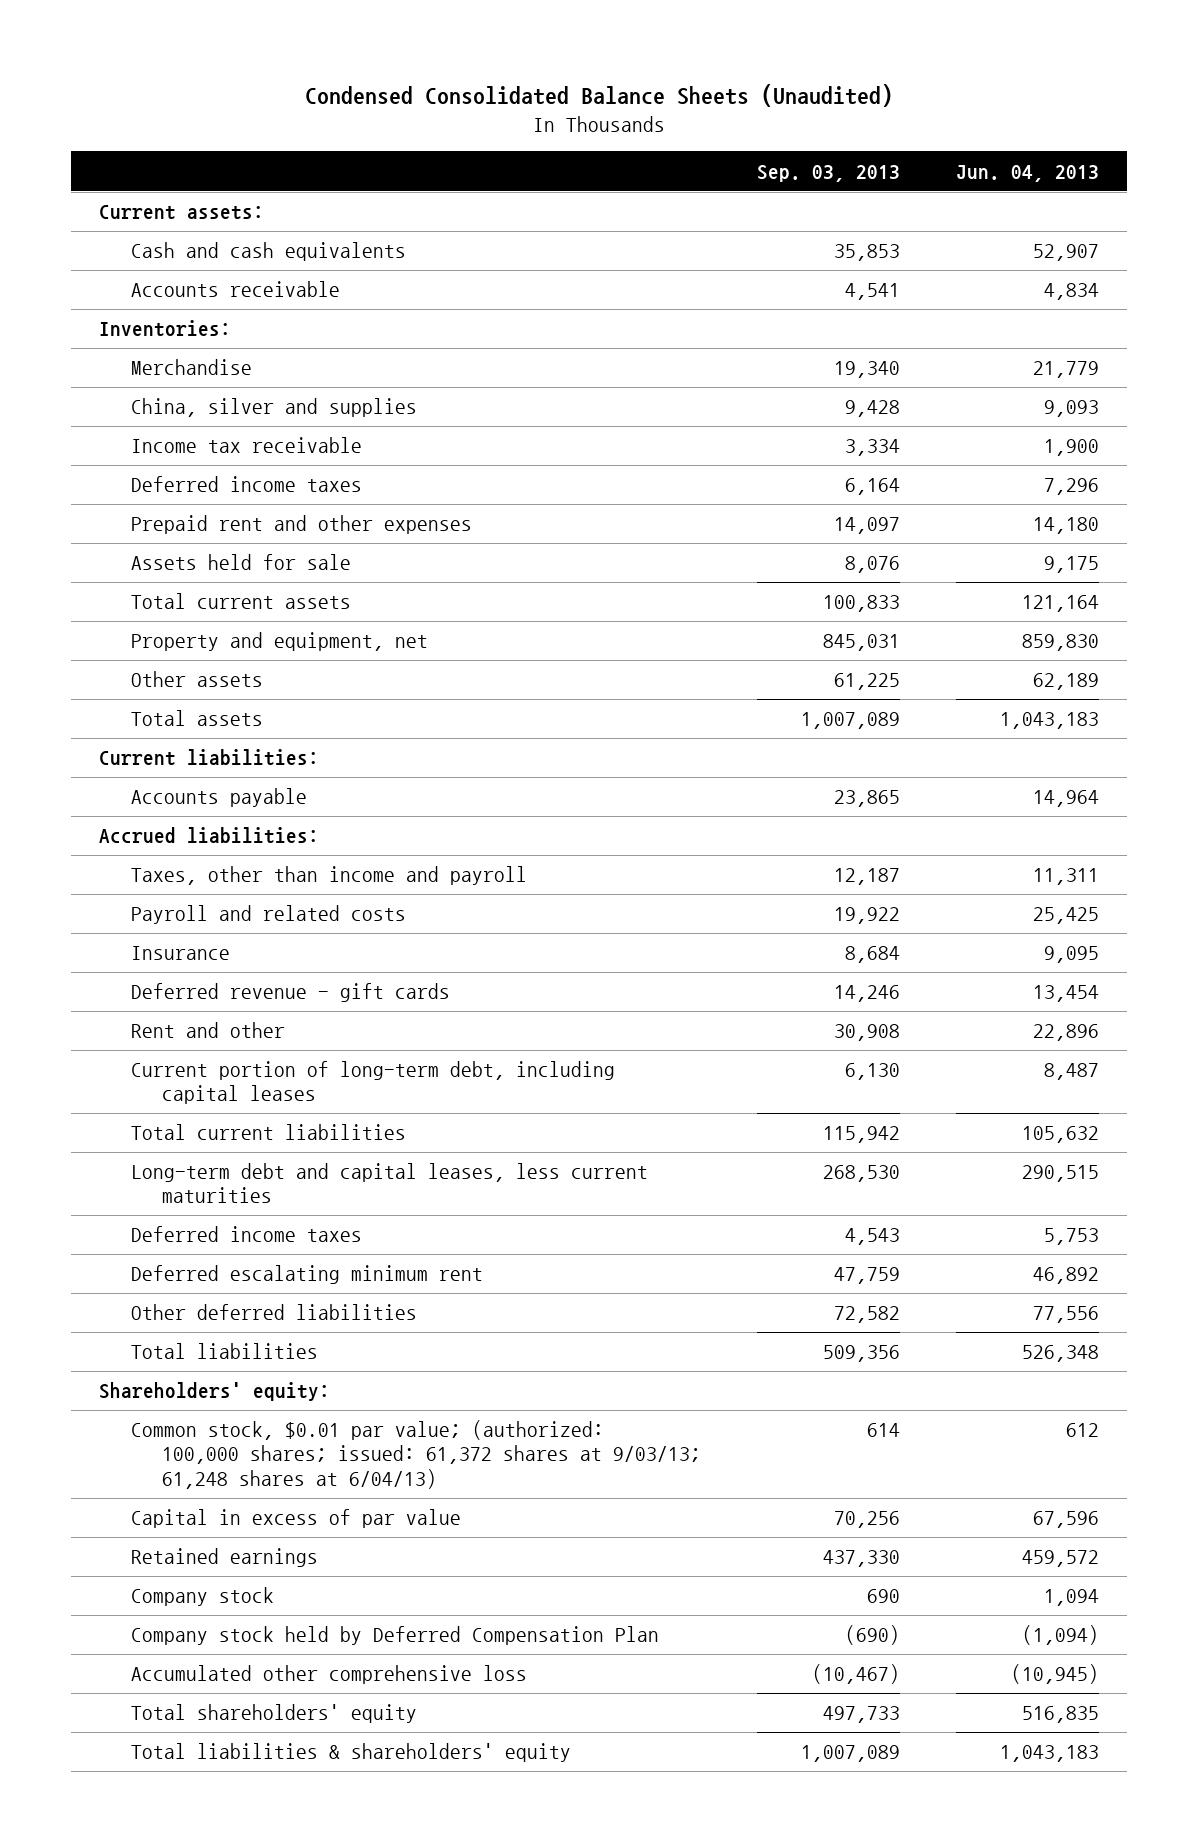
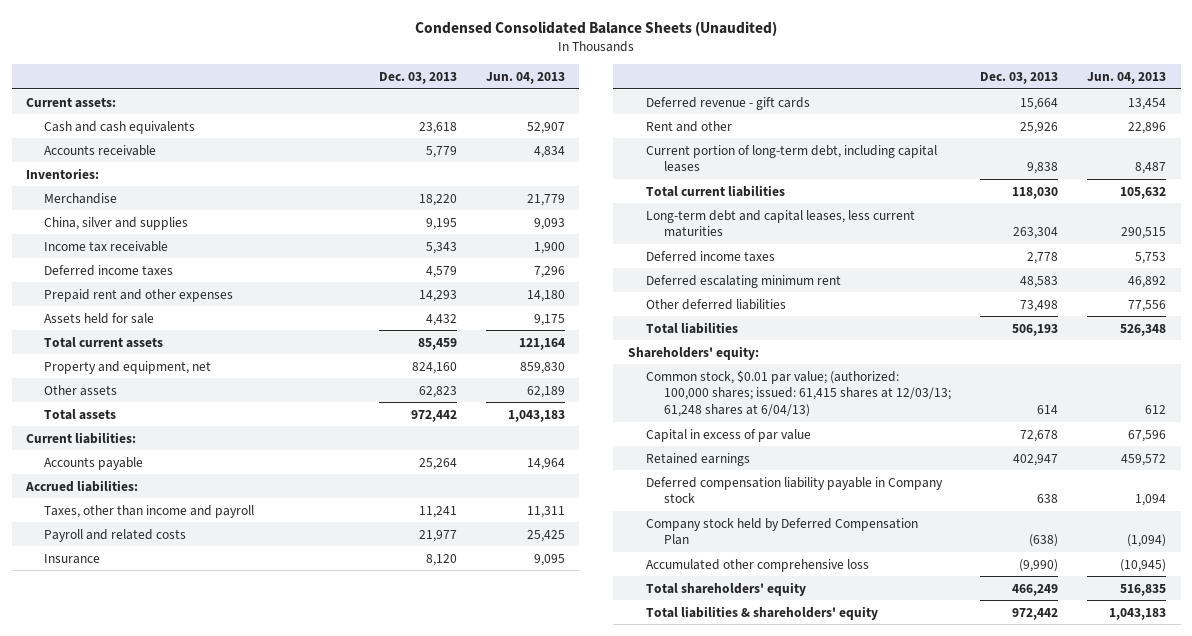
[757,164,901,182] Sep. 03, 2013 -> none
none -> [378,71,457,84] Dec. 03, 2013
[130,1420,702,1489] Common stock, $0.01 par value; (authorized: 100,000 shares; issued: 61,372 shares at 9/03/13; 61,248 shares at 6/04/13) -> [645,369,952,418] Common stock, $0.01 par value; (authorized: 100,000 shares; issued: 61,415 shares at 12/03/13; 61,248 shares at 6/04/13)
[130,1587,274,1607] Company stock -> [645,476,943,504] Deferred compensation liability payable in Company stock

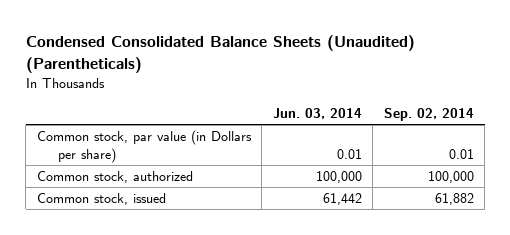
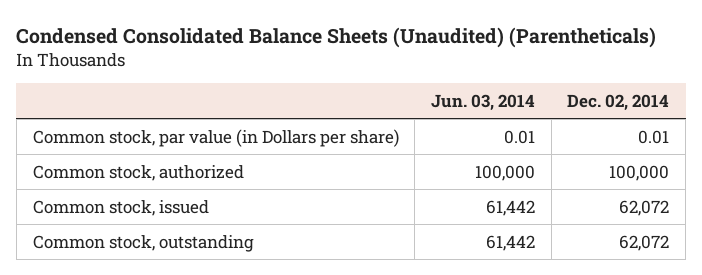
[383,107,474,121] Sep. 02, 2014 -> none
none -> [567,93,670,111] Dec. 02, 2014
none -> [32,234,254,252] Common stock, outstanding

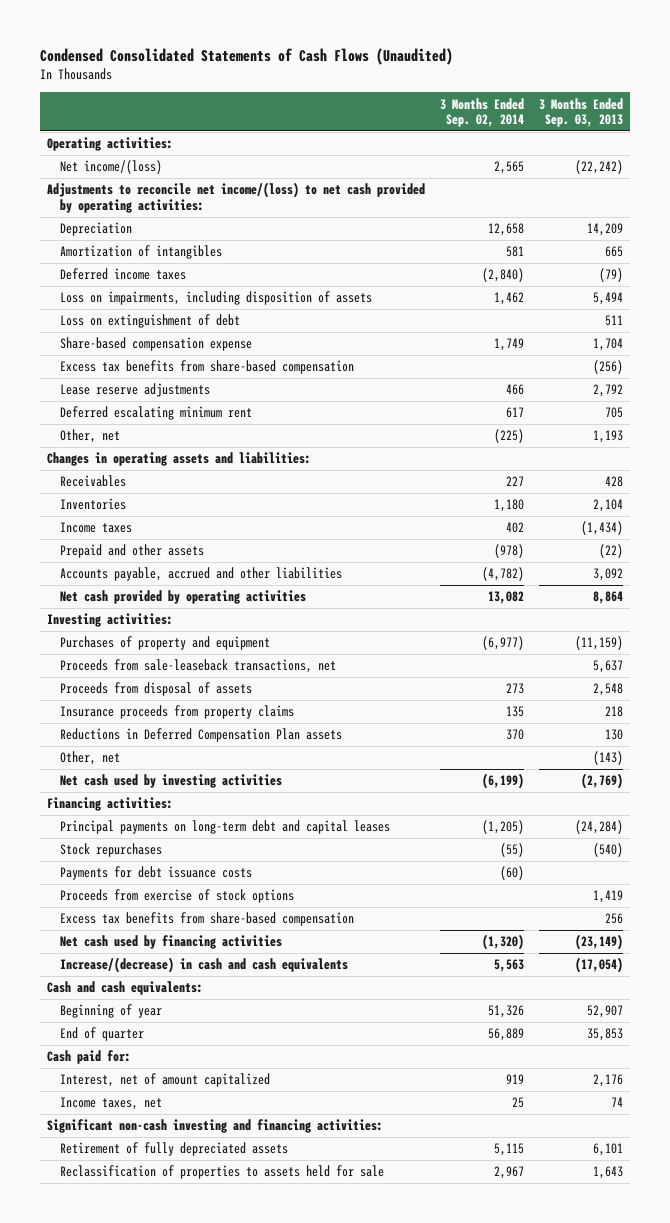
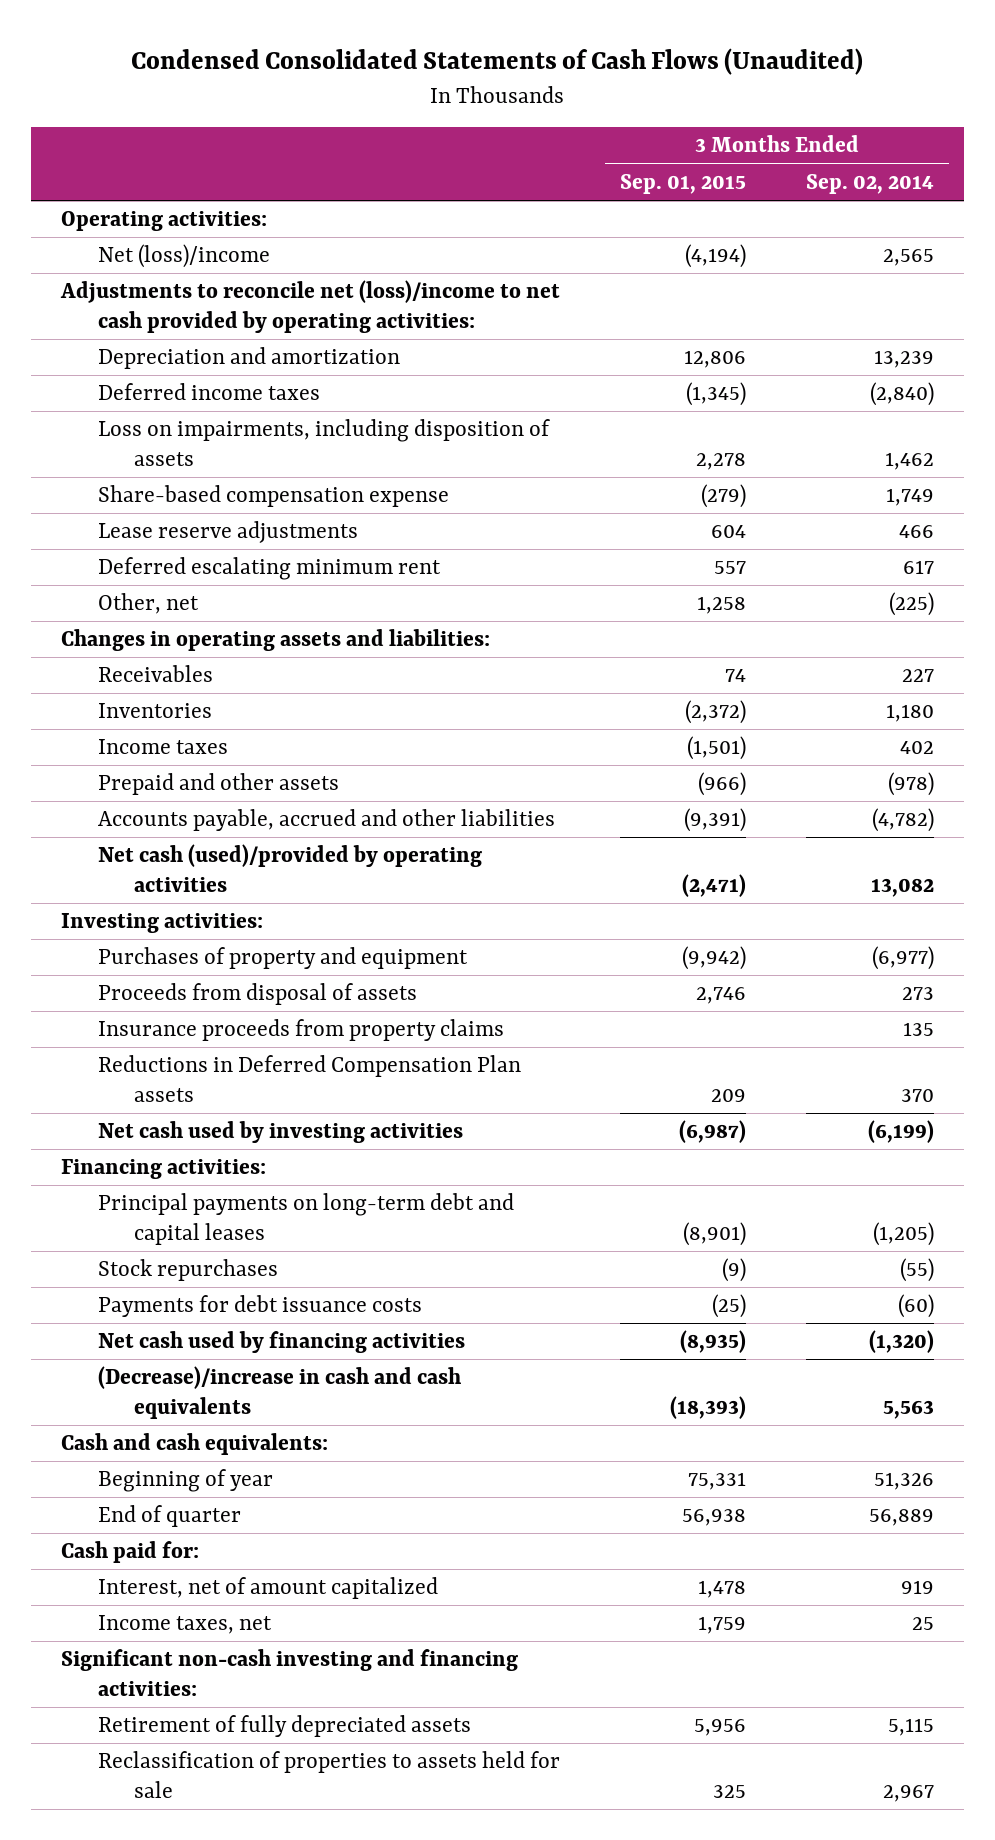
[538,97,623,127] 3 Months Ended Sep. 03, 2013 -> none
none -> [619,173,746,194] Sep. 01, 2015
[60,222,133,237] Depreciation -> none
[60,245,223,260] Amortization of intangibles -> none
[60,160,163,175] Net income/(loss) -> [97,244,270,269] Net (loss)/income
[47,182,426,213] Adjustments to reconcile net income/(loss) to net cash provided by operating activities: -> [59,280,560,333] Adjustments to reconcile net (loss)/income to net cash provided by operating activities:
none -> [97,347,400,370] Depreciation and amortization
[60,314,241,329] Loss on extinguishment of debt -> none
[60,360,355,375] Excess tax benefits from share-based compensation -> none
[60,590,307,605] Net cash provided by operating activities -> [97,844,482,892] Net cash (used)/provided by operating activities
[60,659,337,674] Proceeds from sale-leaseback transactions, net -> none
[60,751,121,766] Other, net -> none
[60,889,295,904] Proceeds from exercise of stock options -> none
[60,912,355,927] Excess tax benefits from share-based compensation -> none
[60,957,349,974] Increase/(decrease) in cash and cash equivalents -> [97,1366,461,1419] (Decrease)/increase in cash and cash equivalents

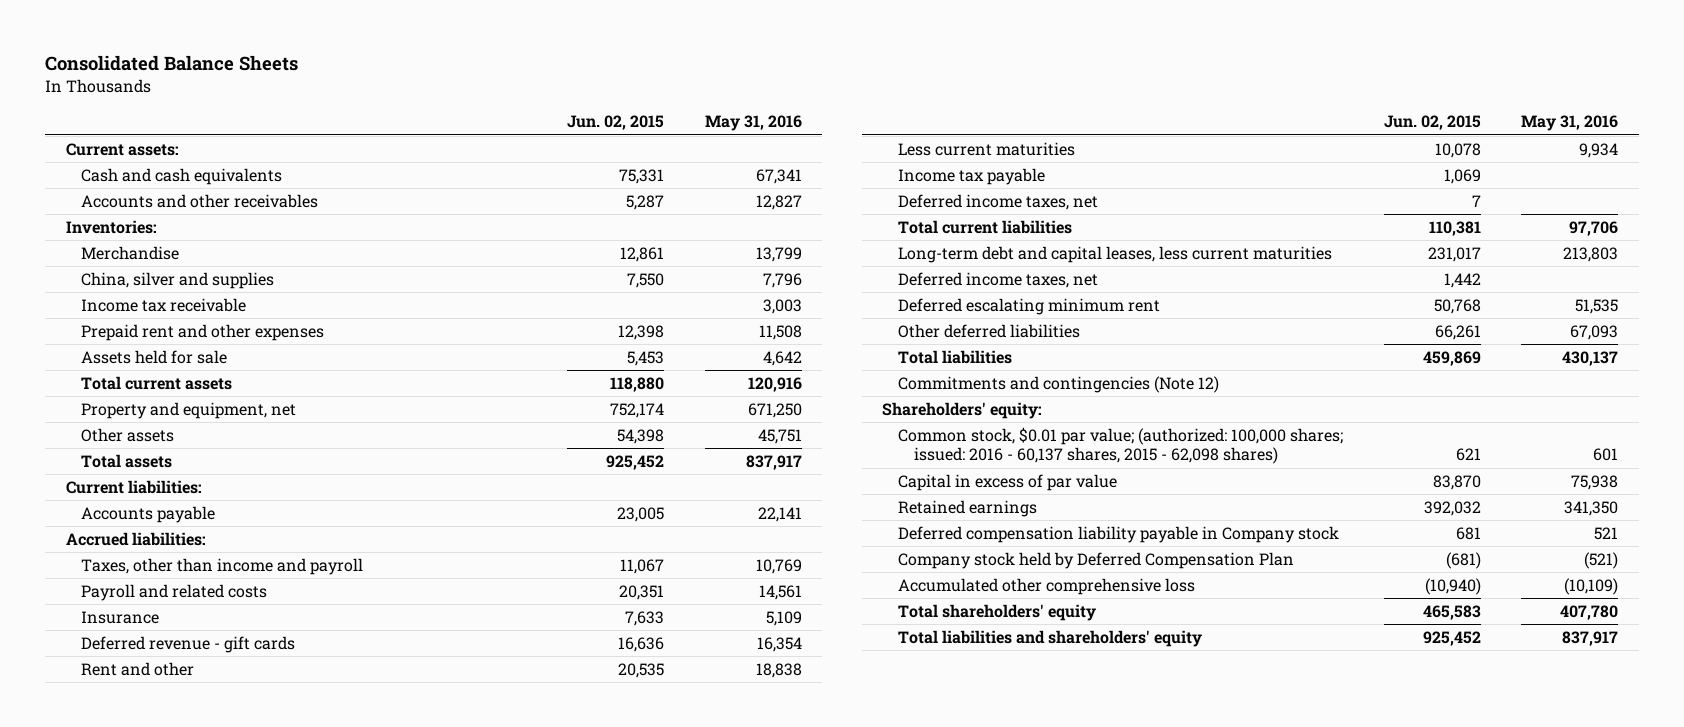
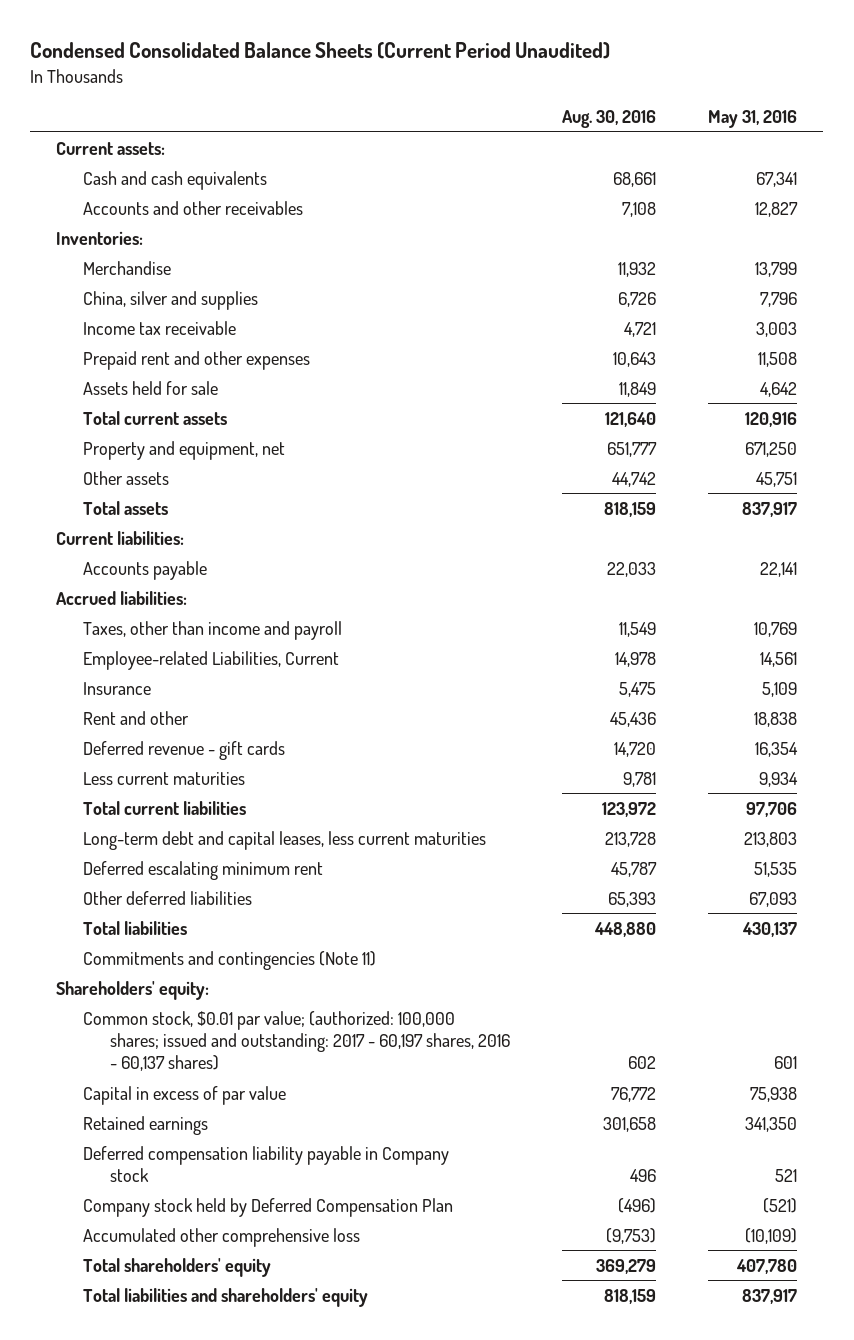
[45,55,299,72] Consolidated Balance Sheets -> [30,42,611,60] Condensed Consolidated Balance Sheets (Current Period Unaudited)
[566,115,664,131] Jun. 02, 2015 -> none
none -> [562,110,657,129] Aug. 30, 2016
[81,584,268,602] Payroll and related costs -> [83,650,340,670] Employee-related Liabilities, Current
[81,636,296,654] Deferred revenue - gift cards -> [83,740,286,760] Deferred revenue - gift cards
[898,168,1046,186] Income tax payable -> none
[898,194,1099,211] Deferred income taxes, net -> none
[898,272,1099,289] Deferred income taxes, net -> none
[898,376,1220,394] Commitments and contingencies (Note 12) -> [83,950,377,970] Commitments and contingencies (Note 11)
[898,427,1344,465] Common stock, $0.01 par value; (authorized: 100,000 shares; issued: 2016 - 60,137 shares, 2015 - 62,098 shares) -> [83,1010,511,1071] Common stock, $0.01 par value; (authorized: 100,000 shares; issued and outstanding: 2017 - 60,197 shares, 2016 - 60,137 shares)

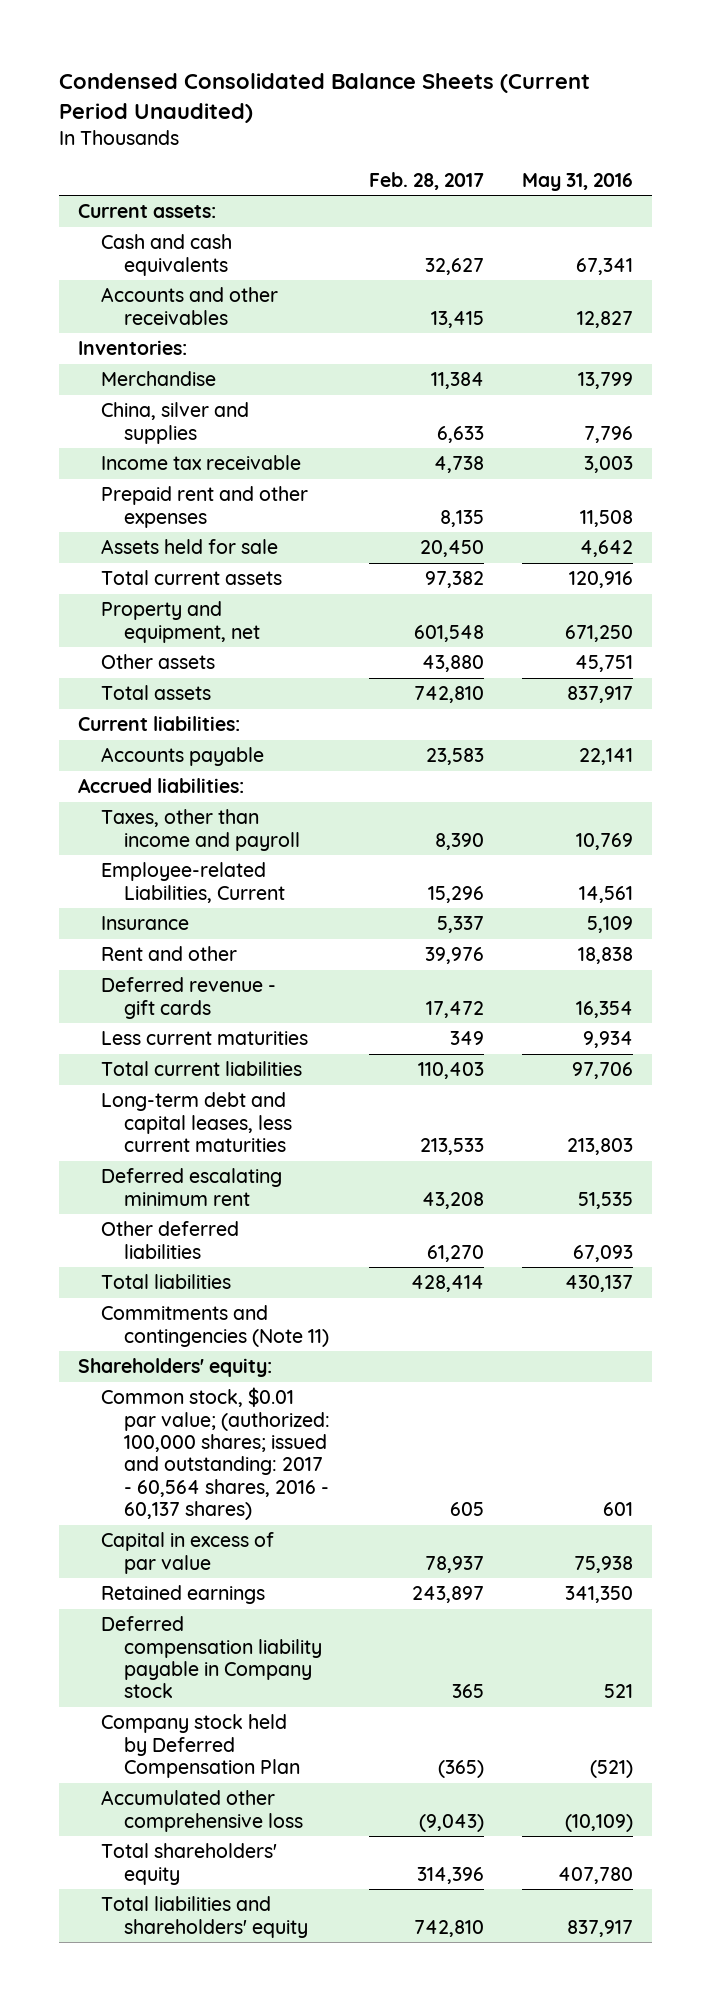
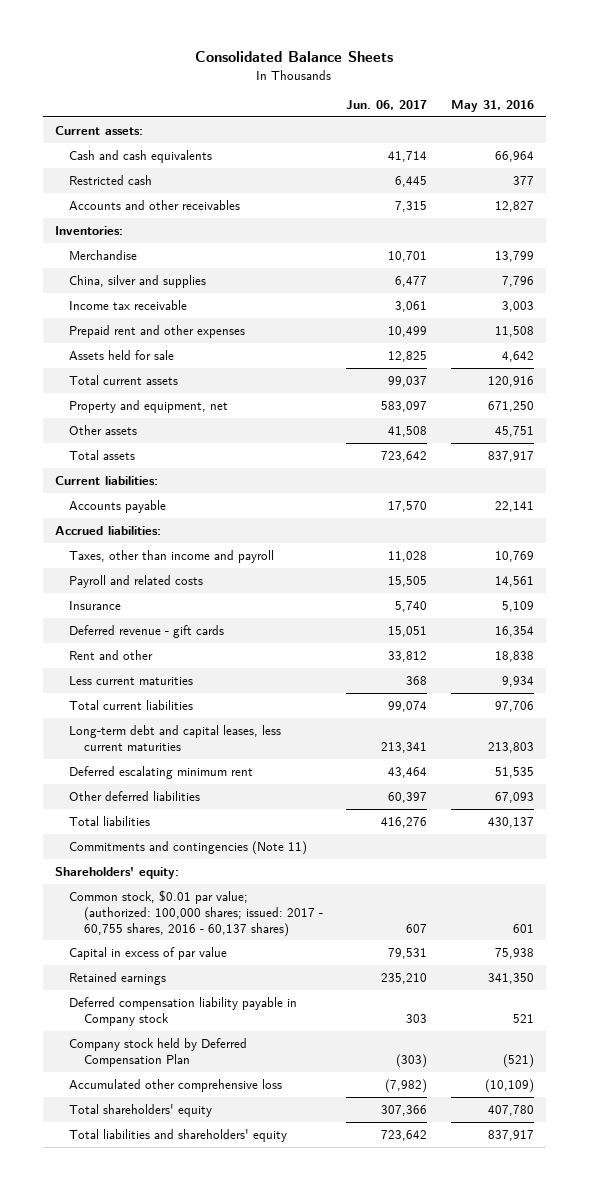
[59,73,591,124] Condensed Consolidated Balance Sheets (Current Period Unaudited) -> [195,51,394,63] Consolidated Balance Sheets
[368,171,484,190] Feb. 28, 2017 -> none
none -> [346,100,428,111] Jun. 06, 2017
[576,257,634,275] 67,341 -> [494,150,534,162] 66,964
none -> [69,174,153,185] Restricted cash
[101,862,286,903] Employee-related Liabilities, Current -> [69,574,204,588] Payroll and related costs
[101,946,238,962] Rent and other -> [69,649,154,660] Rent and other
[101,1387,331,1521] Common stock, $0.01 par value; (authorized: 100,000 shares; issued and outstanding: 2017 - 60,564 shares, 2016 - 60,137 shares) -> [69,889,323,937] Common stock, $0.01 par value; (authorized: 100,000 shares; issued: 2017 - 60,755 shares, 2016 - 60,137 shares)

